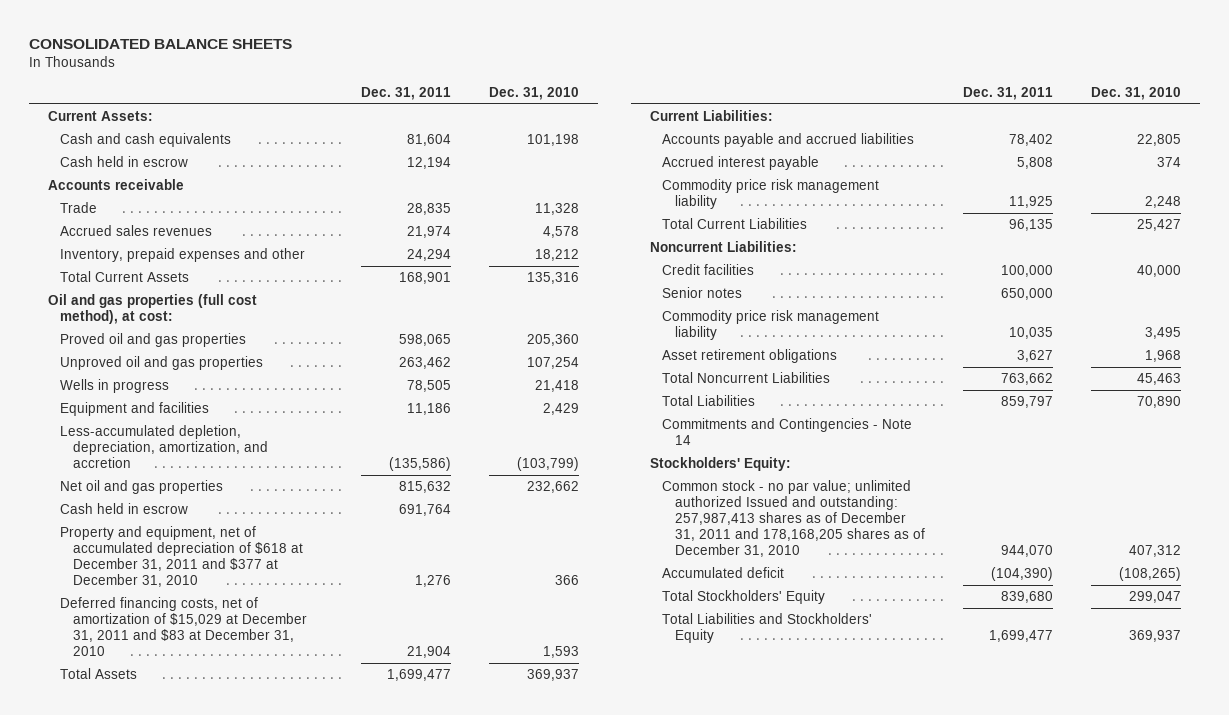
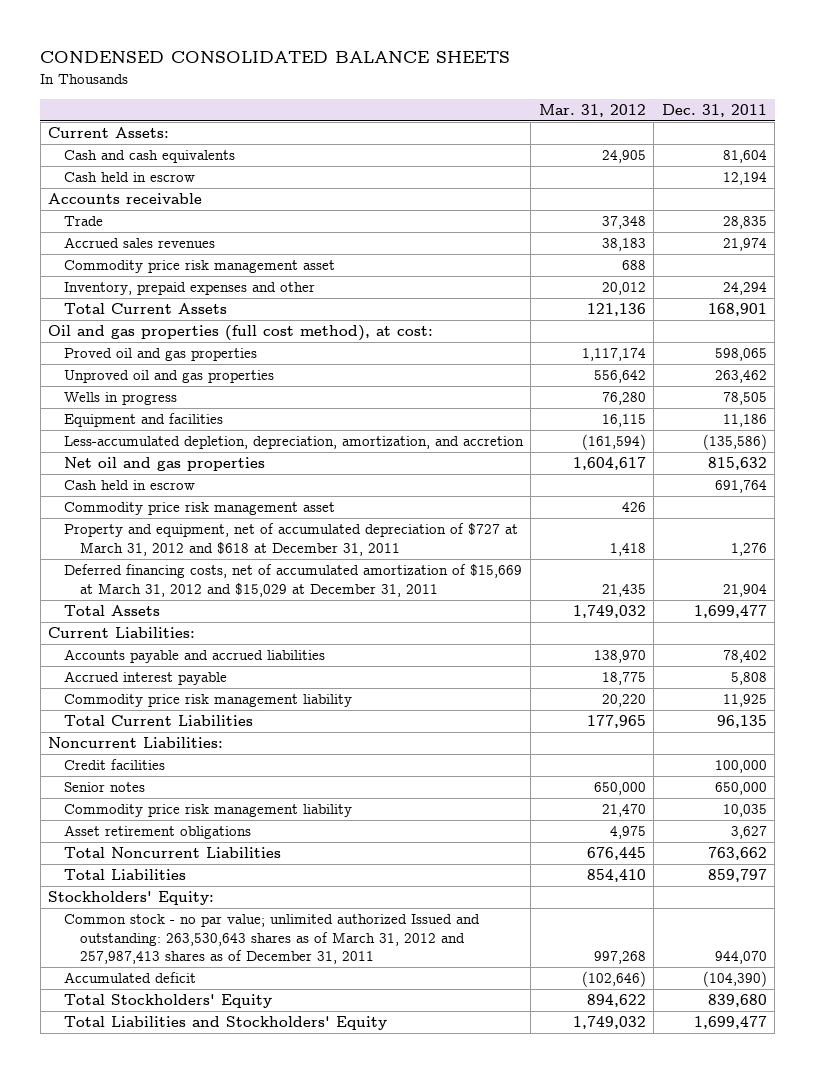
[28,39,292,50] CONSOLIDATED BALANCE SHEETS -> [40,51,511,64] CONDENSED CONSOLIDATED BALANCE SHEETS
[488,86,579,100] Dec. 31, 2010 -> none
none -> [538,103,646,117] Mar. 31, 2012
none -> [63,260,335,274] Commodity price risk management asset
none -> [63,502,335,516] Commodity price risk management asset
[60,526,303,587] Property and equipment, net of accumulated depreciation of $618 at December 31, 2011 and $377 at December 31, 2010 -> [63,523,518,556] Property and equipment, net of accumulated depreciation of $727 at March 31, 2012 and $618 at December 31, 2011
[60,597,307,656] Deferred financing costs, net of amortization of $15,029 at December 31, 2011 and $83 at December 31, 2010 -> [63,564,522,597] Deferred financing costs, net of accumulated amortization of $15,669 at March 31, 2012 and $15,029 at December 31, 2011
[662,418,913,445] Commitments and Contingencies - Note 14 -> none
[662,480,925,557] Common stock - no par value; unlimited authorized Issued and outstanding: 257,987,413 shares as of December 31, 2011 and 178,168,205 shares as of December 31, 2010 -> [63,914,480,965] Common stock - no par value; unlimited authorized Issued and outstanding: 263,530,643 shares as of March 31, 2012 and 257,987,413 shares as of December 31, 2011

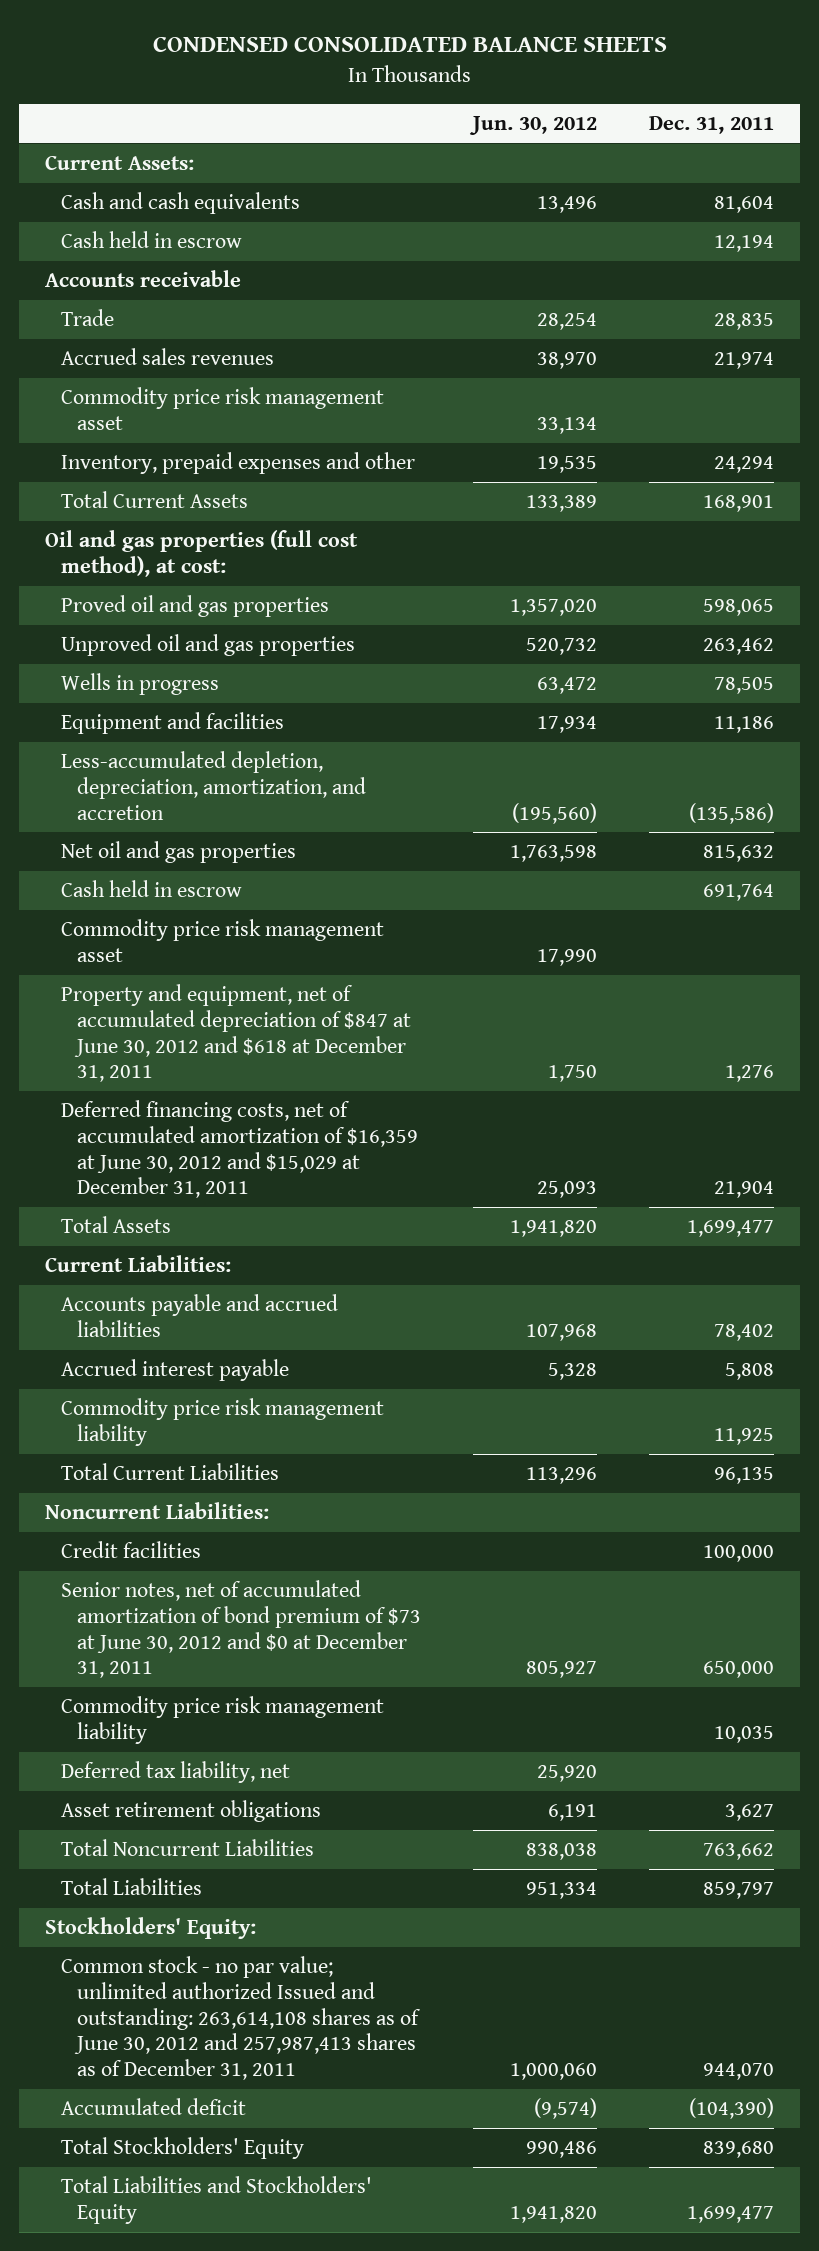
[538,103,646,117] Mar. 31, 2012 -> none
none -> [469,115,598,135] Jun. 30, 2012
[63,523,518,556] Property and equipment, net of accumulated depreciation of $727 at March 31, 2012 and $618 at December 31, 2011 -> [61,984,412,1083] Property and equipment, net of accumulated depreciation of $847 at June 30, 2012 and $618 at December 31, 2011
[63,564,522,597] Deferred financing costs, net of accumulated amortization of $15,669 at March 31, 2012 and $15,029 at December 31, 2011 -> [61,1100,419,1199] Deferred financing costs, net of accumulated amortization of $16,359 at June 30, 2012 and $15,029 at December 31, 2011
[63,782,145,793] Senior notes -> [61,1580,422,1679] Senior notes, net of accumulated amortization of bond premium of $73 at June 30, 2012 and $0 at December 31, 2011
none -> [61,1761,291,1784] Deferred tax liability, net
[63,914,480,965] Common stock - no par value; unlimited authorized Issued and outstanding: 263,530,643 shares as of March 31, 2012 and 257,987,413 shares as of December 31, 2011 -> [61,1956,422,2080] Common stock - no par value; unlimited authorized Issued and outstanding: 263,614,108 shares as of June 30, 2012 and 257,987,413 shares as of December 31, 2011

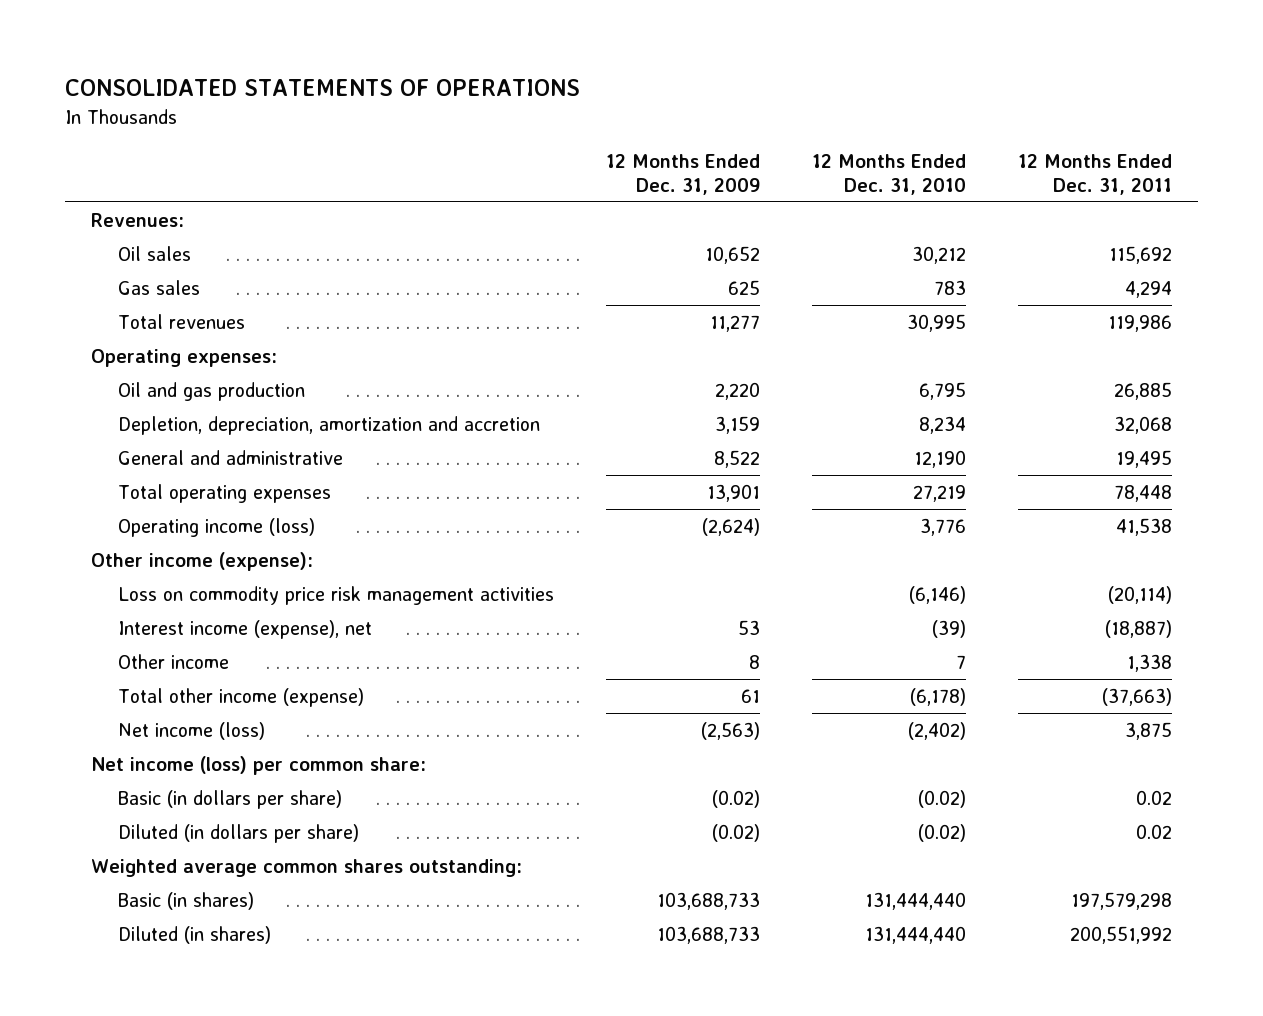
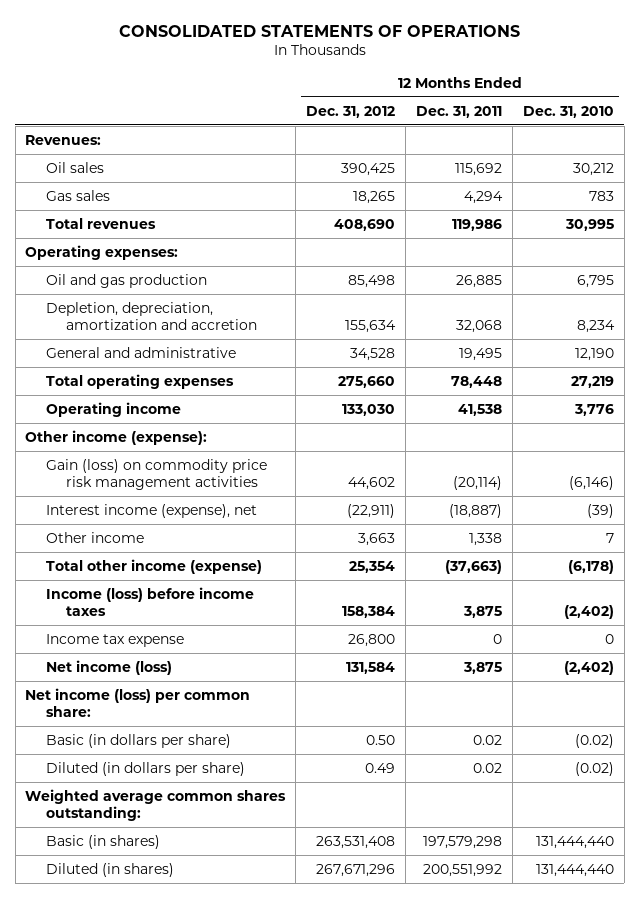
[605,153,760,195] 12 Months Ended Dec. 31, 2009 -> none
none -> [306,105,396,118] Dec. 31, 2012
[118,517,316,537] Operating income (loss) -> [45,401,181,417] Operating income
[118,585,555,605] Loss on commodity price risk management activities -> [45,458,267,490] Gain (loss) on commodity price risk management activities
none -> [45,586,254,616] Income (loss) before income taxes
none -> [45,633,184,647] Income tax expense

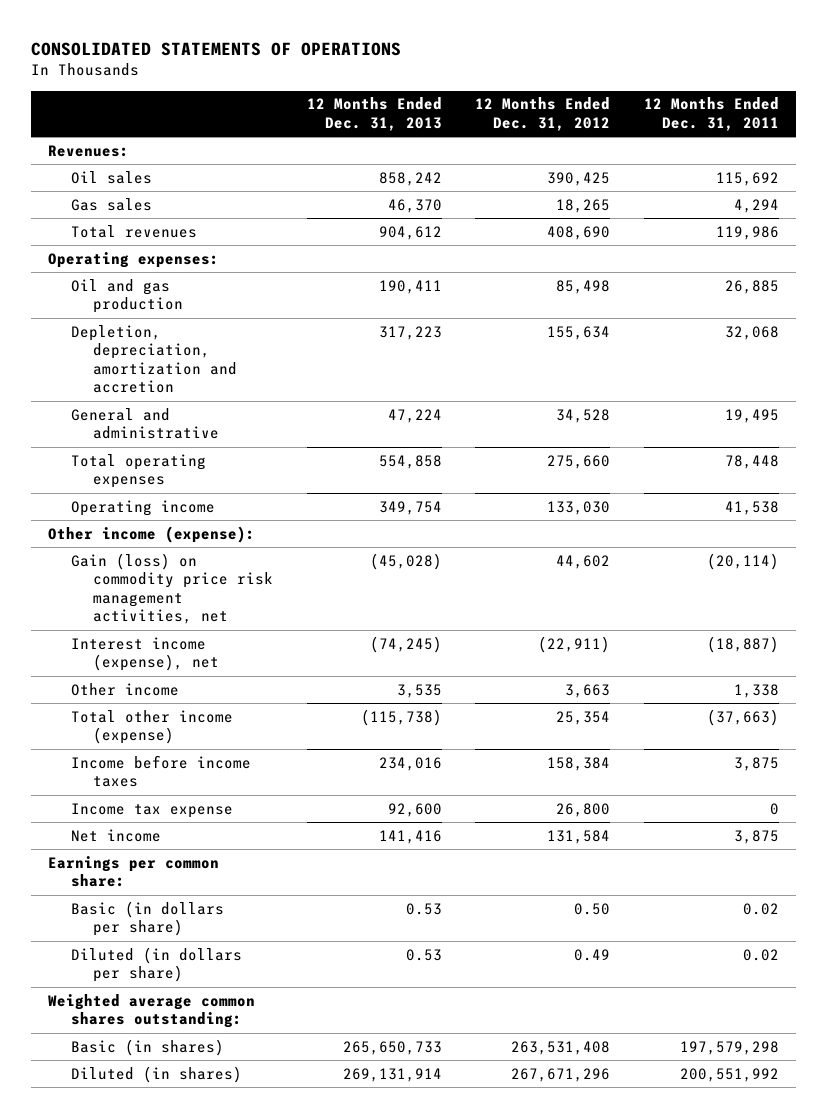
[523,105,615,118] Dec. 31, 2010 -> none
none -> [306,97,442,131] 12 Months Ended Dec. 31, 2013
[45,458,267,490] Gain (loss) on commodity price risk management activities -> [70,552,273,625] Gain (loss) on commodity price risk management activities, net
[45,586,254,616] Income (loss) before income taxes -> [70,754,251,788] Income before income taxes
[45,659,172,675] Net income (loss) -> [70,828,161,842] Net income
[25,687,251,717] Net income (loss) per common share: -> [48,855,220,888] Earnings per common share:

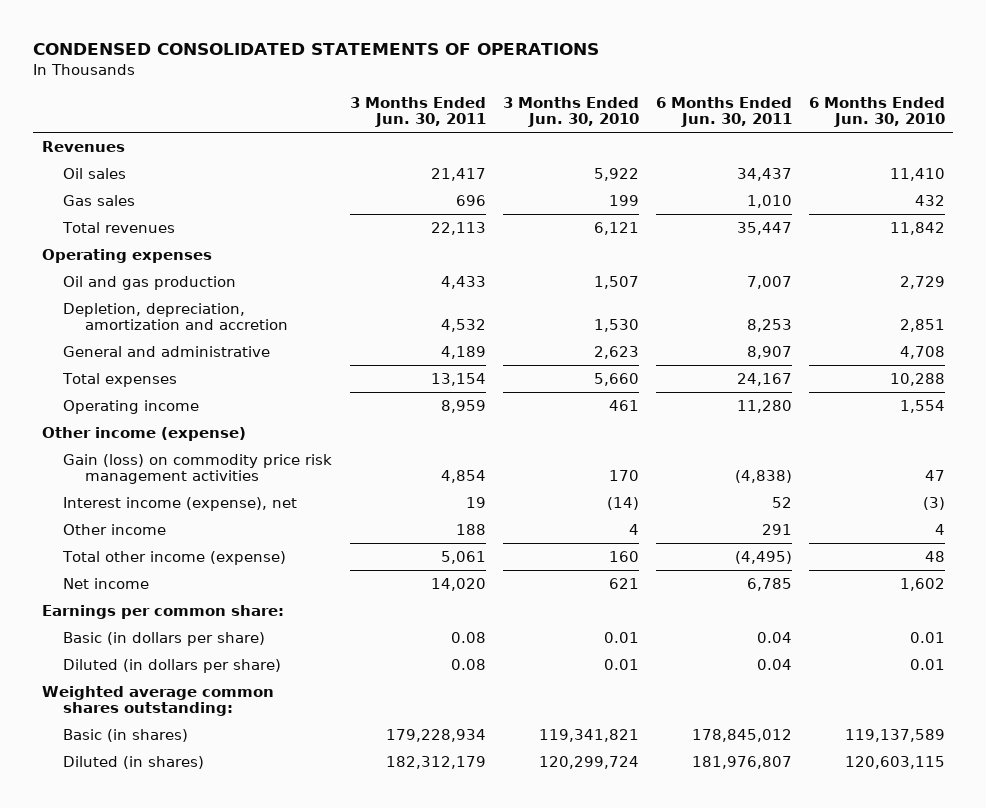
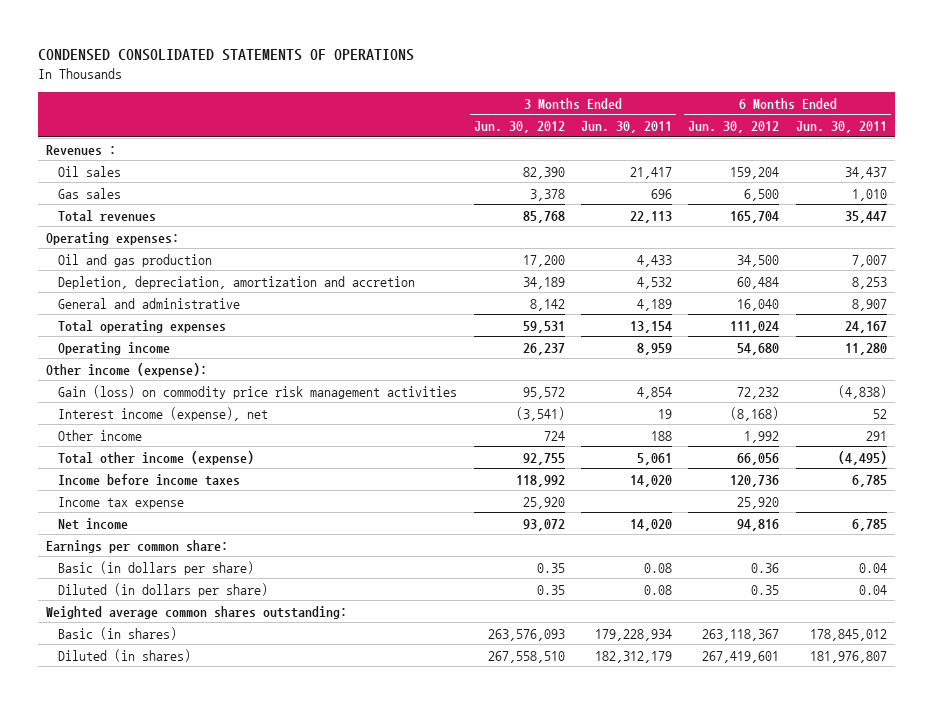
[502,96,639,128] 3 Months Ended Jun. 30, 2010 -> none
[808,96,945,128] 6 Months Ended Jun. 30, 2010 -> none
none -> [473,120,565,133] Jun. 30, 2012
none -> [688,120,780,133] Jun. 30, 2012
[41,140,125,152] Revenues -> [46,144,117,155] Revenues :
[41,248,212,263] Operating expenses -> [46,231,180,245] Operating expenses:
[62,372,178,387] Total expenses -> [58,319,227,333] Total operating expenses
[41,426,246,441] Other income (expense) -> [46,362,208,377] Other income (expense):
none -> [58,473,241,486] Income before income taxes
none -> [58,496,185,509] Income tax expense

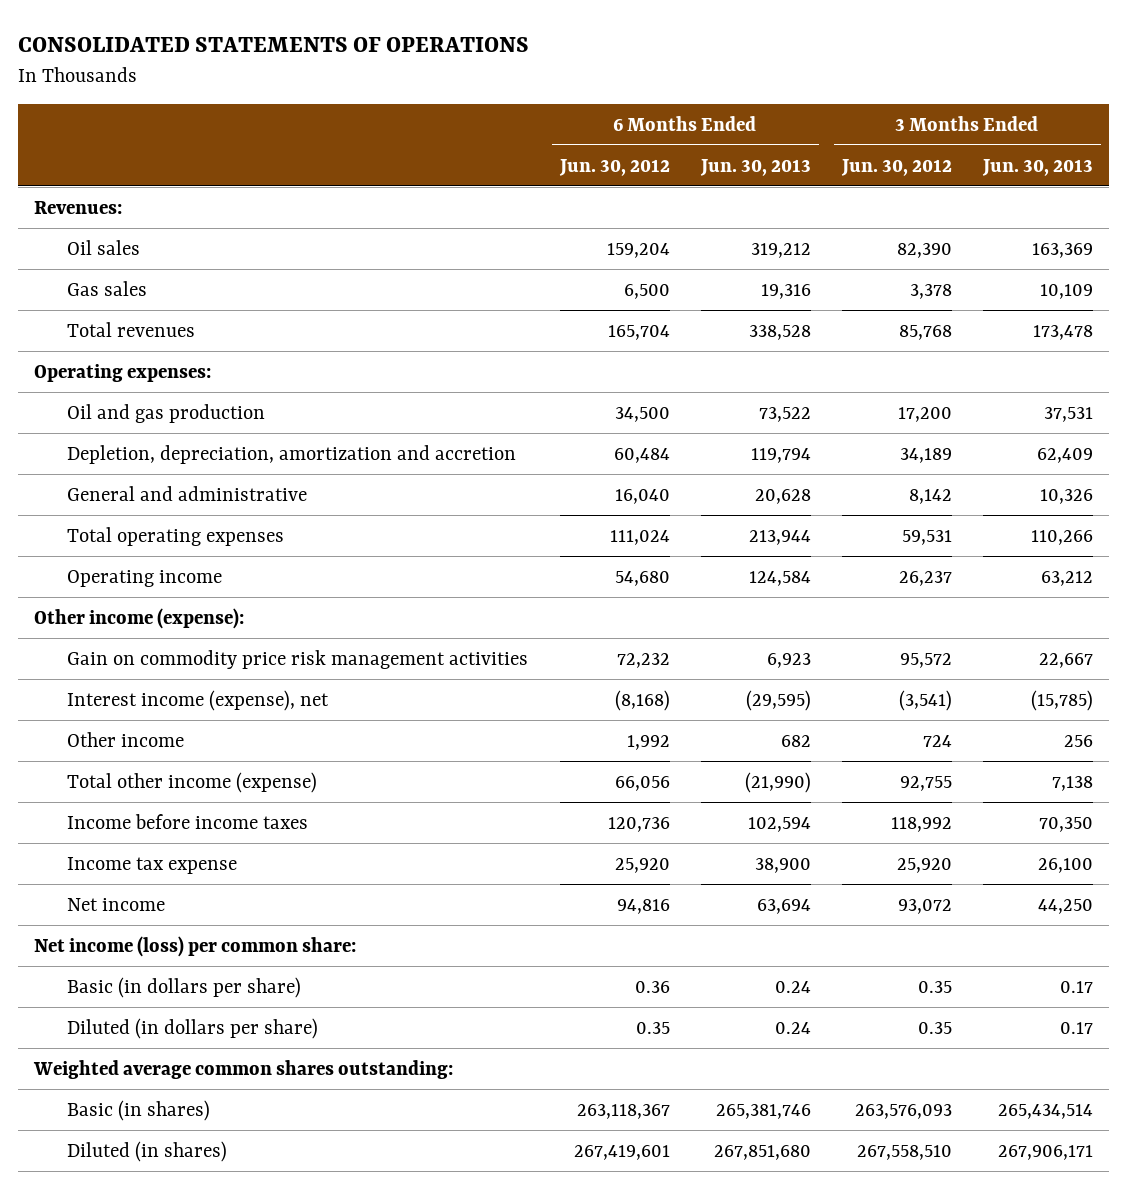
[37,49,414,62] CONDENSED CONSOLIDATED STATEMENTS OF OPERATIONS -> [18,37,530,53] CONSOLIDATED STATEMENTS OF OPERATIONS
[581,120,673,133] Jun. 30, 2011 -> none
[795,120,887,133] Jun. 30, 2011 -> none
none -> [699,158,811,176] Jun. 30, 2013
none -> [982,158,1094,176] Jun. 30, 2013
[46,144,117,155] Revenues : -> [33,200,122,214] Revenues:
[58,384,458,399] Gain (loss) on commodity price risk management activities -> [67,649,529,669] Gain on commodity price risk management activities
[46,539,229,553] Earnings per common share: -> [33,935,356,957] Net income (loss) per common share:

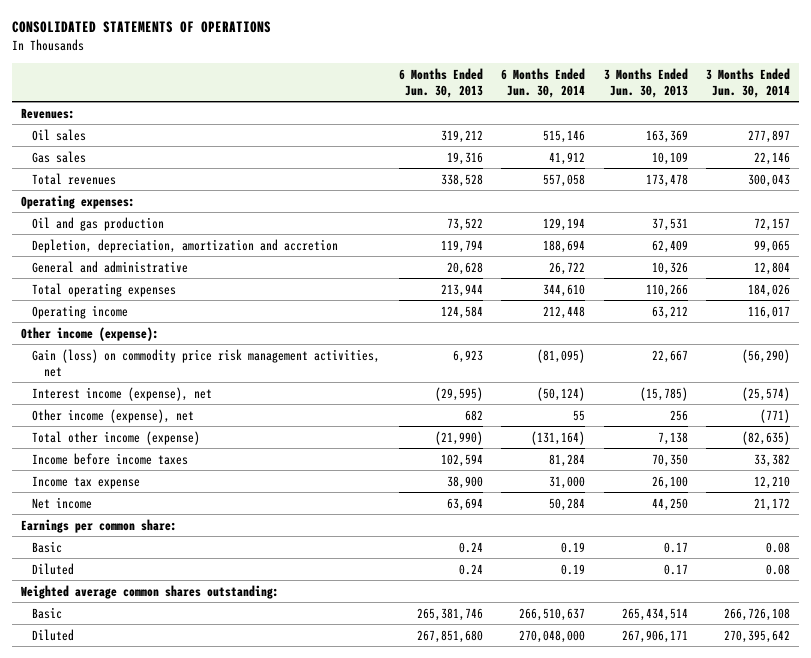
[558,158,670,176] Jun. 30, 2012 -> none
[840,158,952,176] Jun. 30, 2012 -> none
none -> [501,67,586,99] 6 Months Ended Jun. 30, 2014
none -> [706,67,791,99] 3 Months Ended Jun. 30, 2014
[67,649,529,669] Gain on commodity price risk management activities -> [32,348,381,377] Gain (loss) on commodity price risk management activities, net
[67,731,185,747] Other income -> [32,408,195,423] Other income (expense), net
[33,935,356,957] Net income (loss) per common share: -> [21,518,178,533] Earnings per common share:
[67,976,302,998] Basic (in dollars per share) -> [32,540,63,553] Basic
[67,1017,319,1039] Diluted (in dollars per share) -> [32,562,75,575] Diluted
[67,1099,211,1121] Basic (in shares) -> [32,606,63,619] Basic
[67,1140,228,1162] Diluted (in shares) -> [32,628,75,641] Diluted

